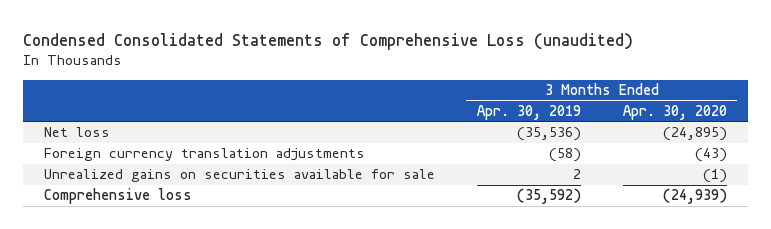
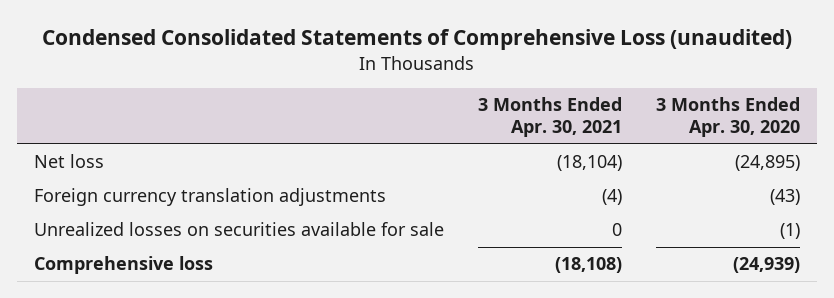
[476,104,581,120] Apr. 30, 2019 -> none
none -> [477,97,622,138] 3 Months Ended Apr. 30, 2021
[44,169,436,183] Unrealized gains on securities available for sale -> [33,222,444,237] Unrealized losses on securities available for sale

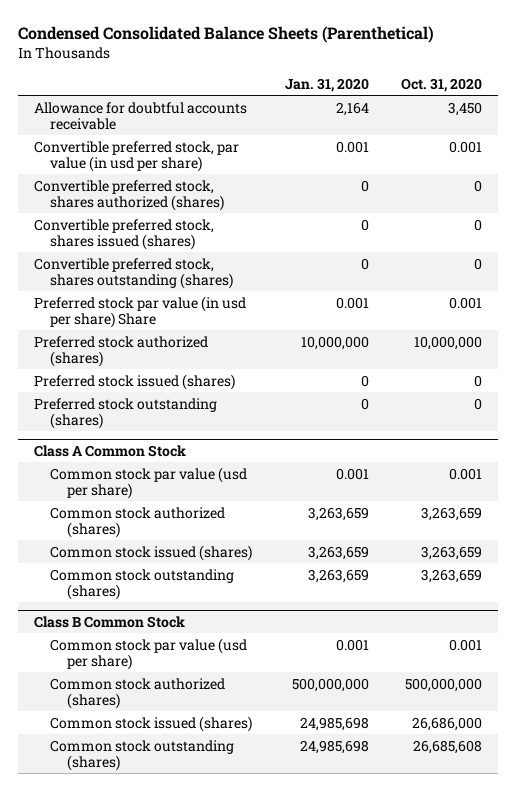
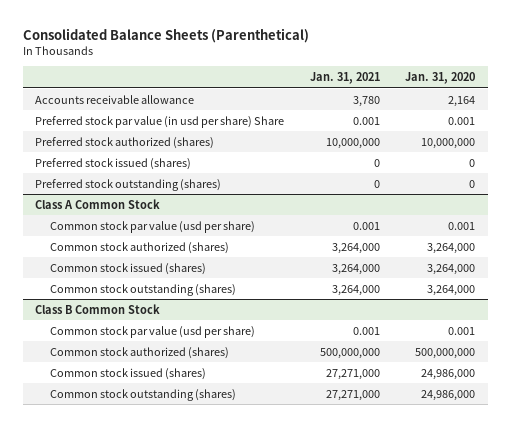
[17,26,434,44] Condensed Consolidated Balance Sheets (Parenthetical) -> [22,27,309,43] Consolidated Balance Sheets (Parenthetical)
[400,77,482,92] Oct. 31, 2020 -> none
none -> [309,71,380,84] Jan. 31, 2021
[33,140,239,172] Convertible preferred stock, par value (in usd per share) -> none
[33,179,225,211] Convertible preferred stock, shares authorized (shares) -> none
[33,218,214,250] Convertible preferred stock, shares issued (shares) -> none
[33,257,234,289] Convertible preferred stock, shares outstanding (shares) -> none
[33,101,247,130] Allowance for doubtful accounts receivable -> [35,94,195,104] Accounts receivable allowance
[307,506,369,521] 3,263,659 -> [426,242,475,254] 3,264,000
[307,545,369,560] 3,263,659 -> [426,263,475,275] 3,264,000
[307,568,369,583] 3,263,659 -> [426,284,475,296] 3,264,000
[299,716,369,731] 24,985,698 -> [420,368,475,380] 24,986,000
[299,739,369,754] 24,985,698 -> [420,389,475,401] 24,986,000

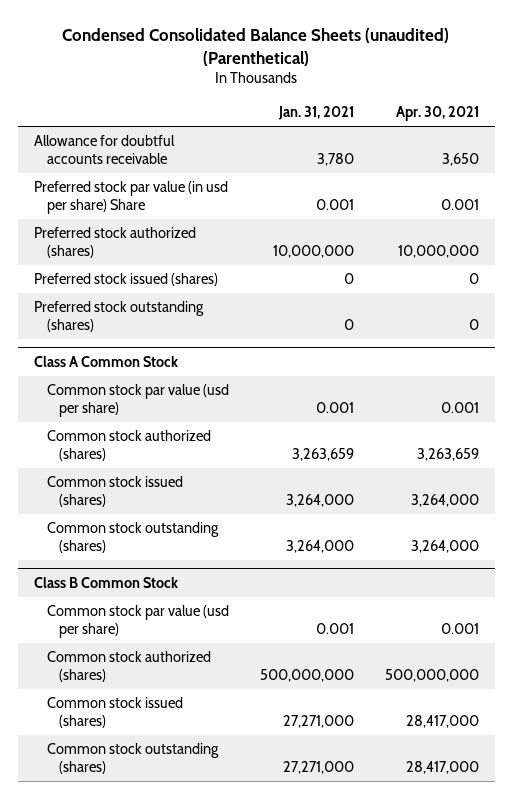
[22,27,309,43] Consolidated Balance Sheets (Parenthetical) -> [62,28,450,66] Condensed Consolidated Balance Sheets (unaudited) (Parenthetical)
[404,71,475,84] Jan. 31, 2020 -> none
none -> [396,106,480,122] Apr. 30, 2021
[35,94,195,104] Accounts receivable allowance -> [33,135,175,165] Allowance for doubtful accounts receivable
[331,242,380,254] 3,264,000 -> [291,448,354,462] 3,263,659

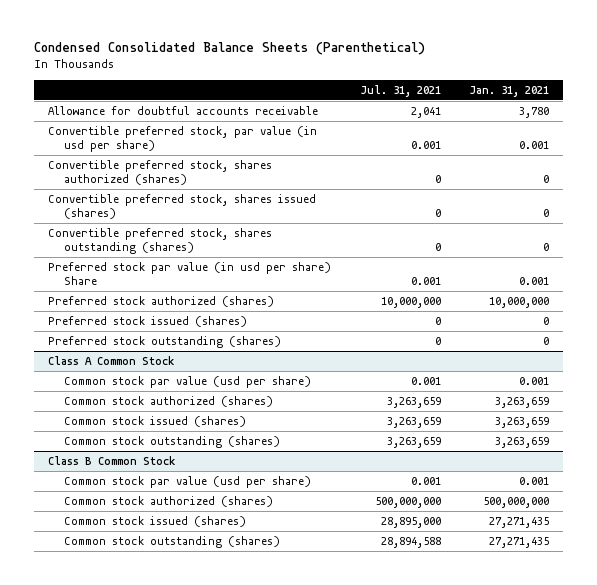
[62,28,450,66] Condensed Consolidated Balance Sheets (unaudited) (Parenthetical) -> [34,42,426,56] Condensed Consolidated Balance Sheets (Parenthetical)
[396,106,480,122] Apr. 30, 2021 -> none
none -> [359,84,441,97] Jul. 31, 2021
none -> [48,125,318,153] Convertible preferred stock, par value (in usd per share)
none -> [48,159,273,186] Convertible preferred stock, shares authorized (shares)
none -> [48,193,317,220] Convertible preferred stock, shares issued (shares)
none -> [48,227,273,255] Convertible preferred stock, shares outstanding (shares)
[285,494,354,508] 3,264,000 -> [494,416,549,428] 3,263,659
[285,540,354,554] 3,264,000 -> [494,436,549,448] 3,263,659
[282,715,354,729] 27,271,000 -> [488,516,549,528] 27,271,435
[282,761,354,775] 27,271,000 -> [488,536,549,548] 27,271,435

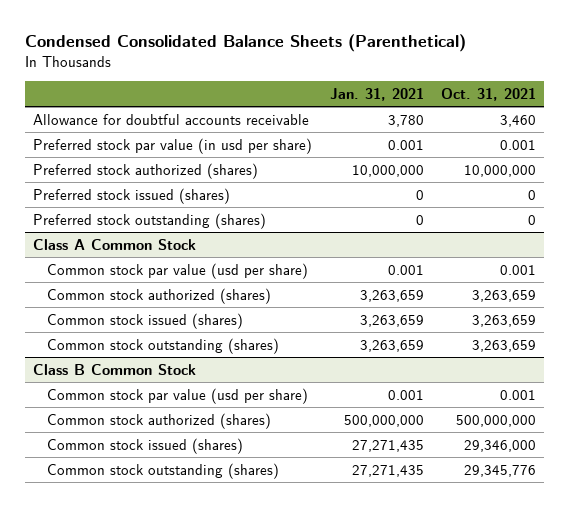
[359,84,441,97] Jul. 31, 2021 -> none
none -> [440,87,536,101] Oct. 31, 2021
[48,125,318,153] Convertible preferred stock, par value (in usd per share) -> none
[48,159,273,186] Convertible preferred stock, shares authorized (shares) -> none
[48,193,317,220] Convertible preferred stock, shares issued (shares) -> none
[48,227,273,255] Convertible preferred stock, shares outstanding (shares) -> none
[48,261,332,286] Preferred stock par value (in usd per share) Share -> [33,137,313,154] Preferred stock par value (in usd per share)

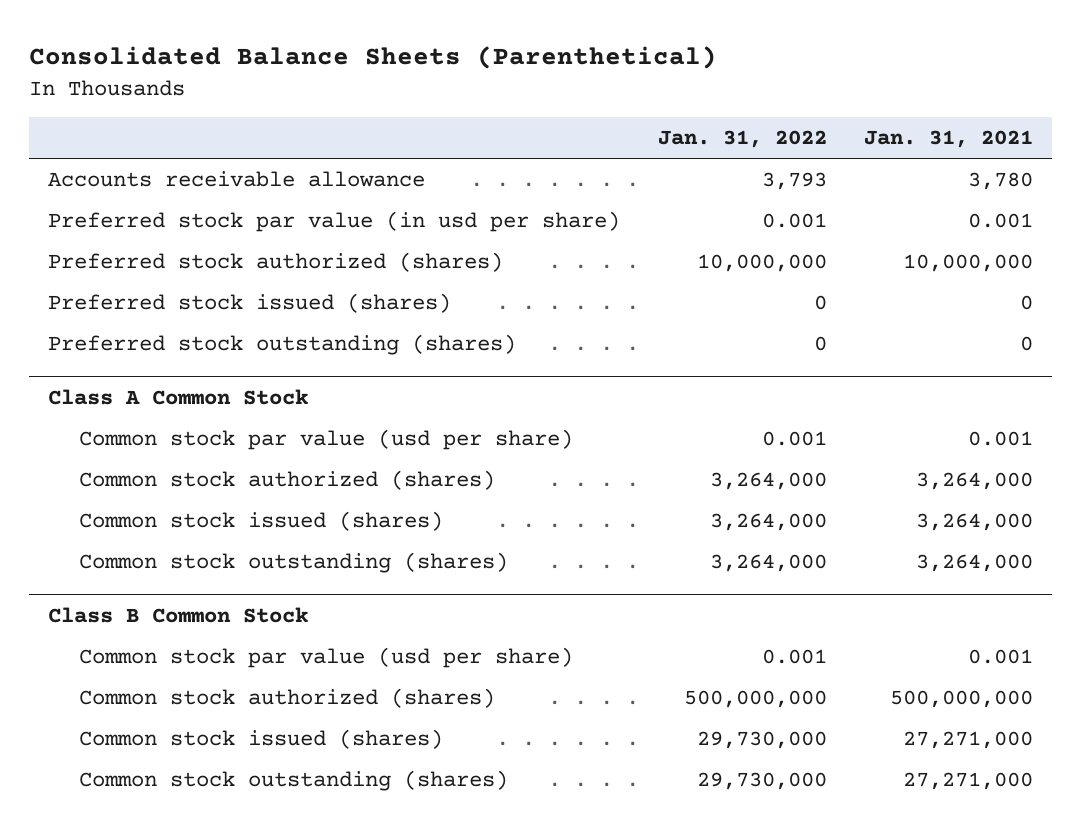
[24,34,466,53] Condensed Consolidated Balance Sheets (Parenthetical) -> [29,46,718,70] Consolidated Balance Sheets (Parenthetical)
[440,87,536,101] Oct. 31, 2021 -> none
none -> [657,130,827,149] Jan. 31, 2022
[33,113,310,125] Allowance for doubtful accounts receivable -> [48,171,426,188] Accounts receivable allowance
[359,289,424,302] 3,263,659 -> [916,472,1034,491] 3,264,000
[359,314,424,327] 3,263,659 -> [916,513,1034,532] 3,264,000
[359,339,424,352] 3,263,659 -> [916,554,1034,573] 3,264,000
[351,439,424,452] 27,271,435 -> [903,731,1034,750] 27,271,000
[351,464,424,477] 27,271,435 -> [903,772,1034,791] 27,271,000

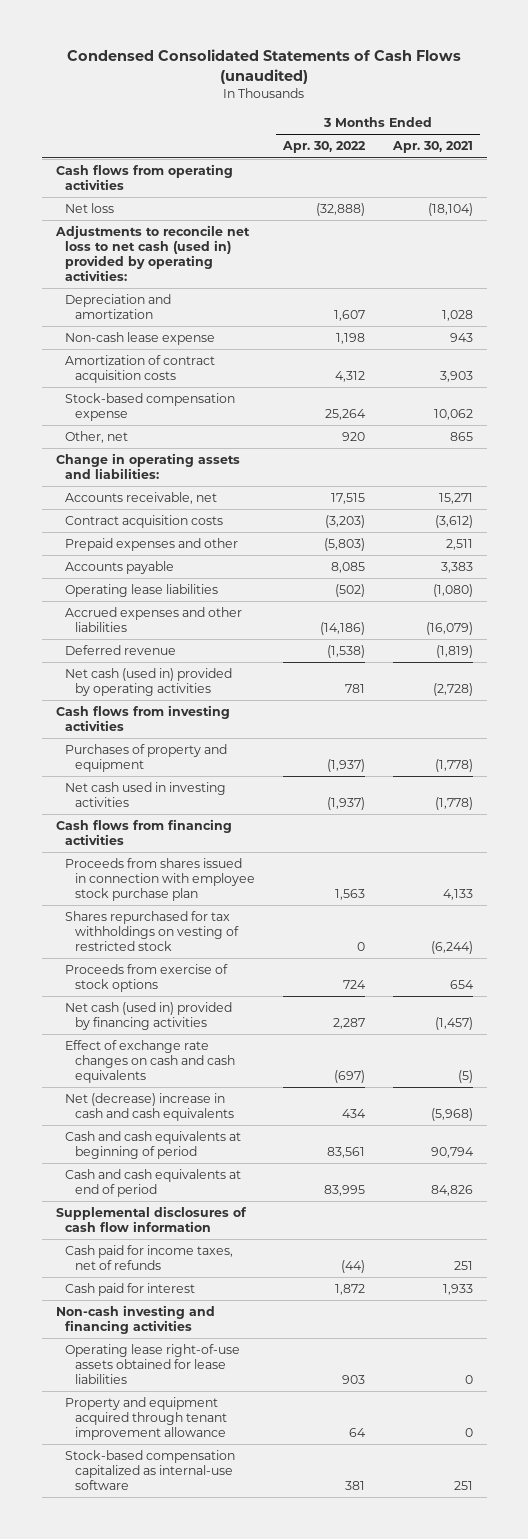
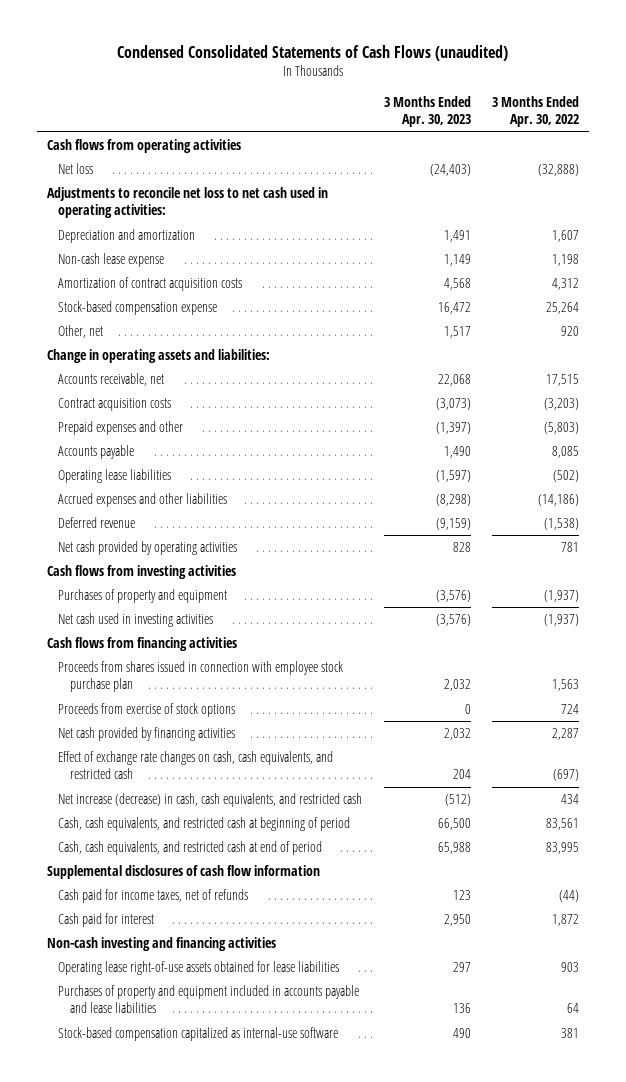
[391,141,473,154] Apr. 30, 2021 -> none
none -> [383,95,471,128] 3 Months Ended Apr. 30, 2023
[54,225,250,282] Adjustments to reconcile net loss to net cash (used in) provided by operating activities: -> [47,187,329,219] Adjustments to reconcile net loss to net cash used in operating activities:
[65,668,233,697] Net cash (used in) provided by operating activities -> [58,541,238,556] Net cash provided by operating activities
[65,911,239,952] Shares repurchased for tax withholdings on vesting of restricted stock -> none
[65,1002,233,1031] Net cash (used in) provided by financing activities -> [58,727,236,742] Net cash provided by financing activities
[65,1040,235,1084] Effect of exchange rate changes on cash and cash equivalents -> [58,751,334,780] Effect of exchange rate changes on cash, cash equivalents, and restricted cash
[65,1093,234,1122] Net (decrease) increase in cash and cash equivalents -> [58,793,363,808] Net increase (decrease) in cash, cash equivalents, and restricted cash
[65,1131,242,1160] Cash and cash equivalents at beginning of period -> [58,817,351,832] Cash, cash equivalents, and restricted cash at beginning of period
[65,1169,242,1198] Cash and cash equivalents at end of period -> [58,841,323,856] Cash, cash equivalents, and restricted cash at end of period
[65,1397,227,1441] Property and equipment acquired through tenant improvement allowance -> none
none -> [58,985,360,1014] Purchases of property and equipment included in accounts payable and lease liabilities

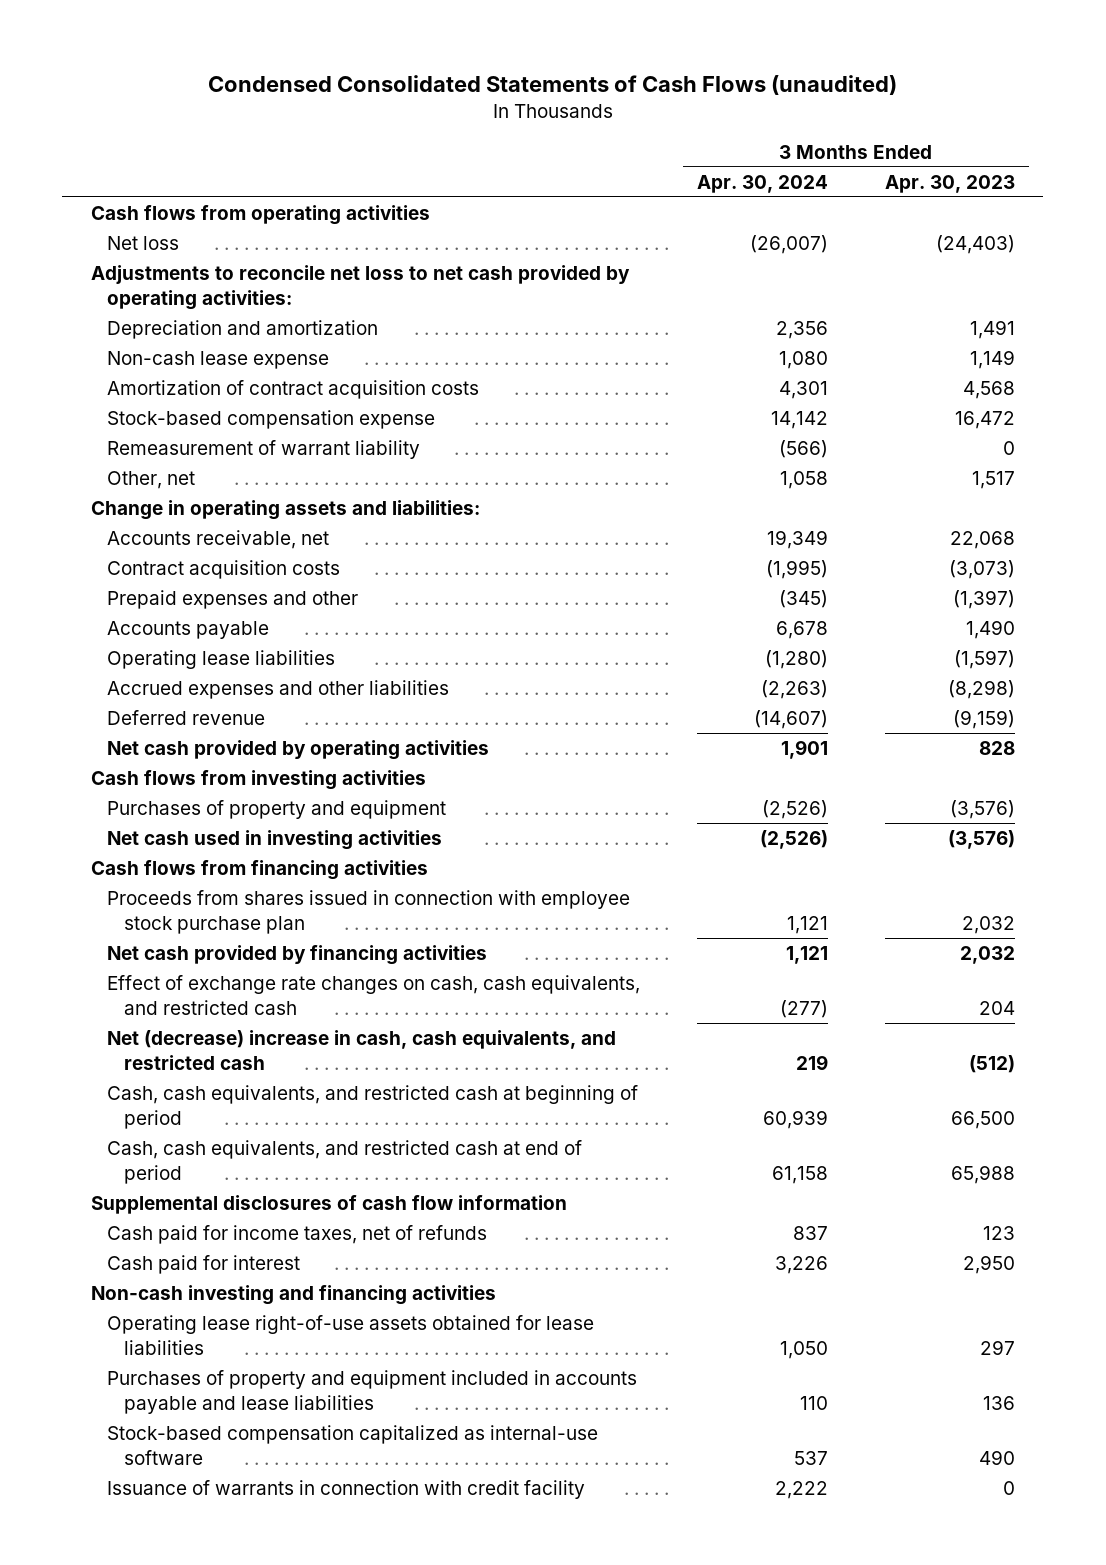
[491,95,579,128] 3 Months Ended Apr. 30, 2022 -> none
none -> [697,174,829,193] Apr. 30, 2024
[47,187,329,219] Adjustments to reconcile net loss to net cash used in operating activities: -> [90,264,630,310] Adjustments to reconcile net loss to net cash provided by operating activities:
none -> [107,439,421,459] Remeasurement of warrant liability
[58,703,236,718] Proceeds from exercise of stock options -> none
[58,793,363,808] Net increase (decrease) in cash, cash equivalents, and restricted cash -> [107,1029,617,1070] Net (decrease) increase in cash, cash equivalents, and restricted cash
none -> [107,1479,586,1499] Issuance of warrants in connection with credit facility

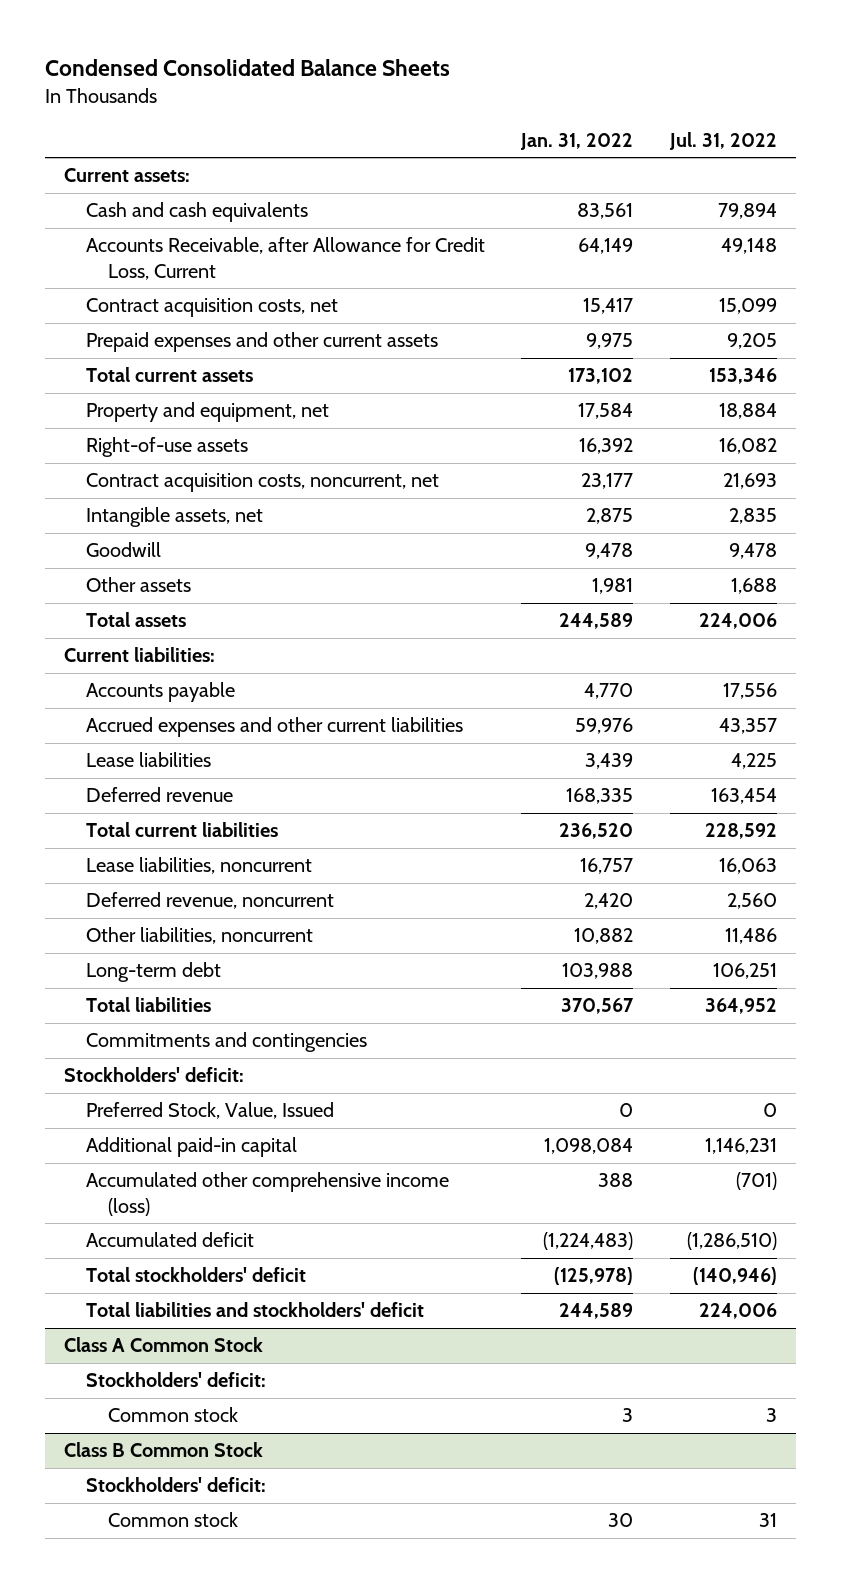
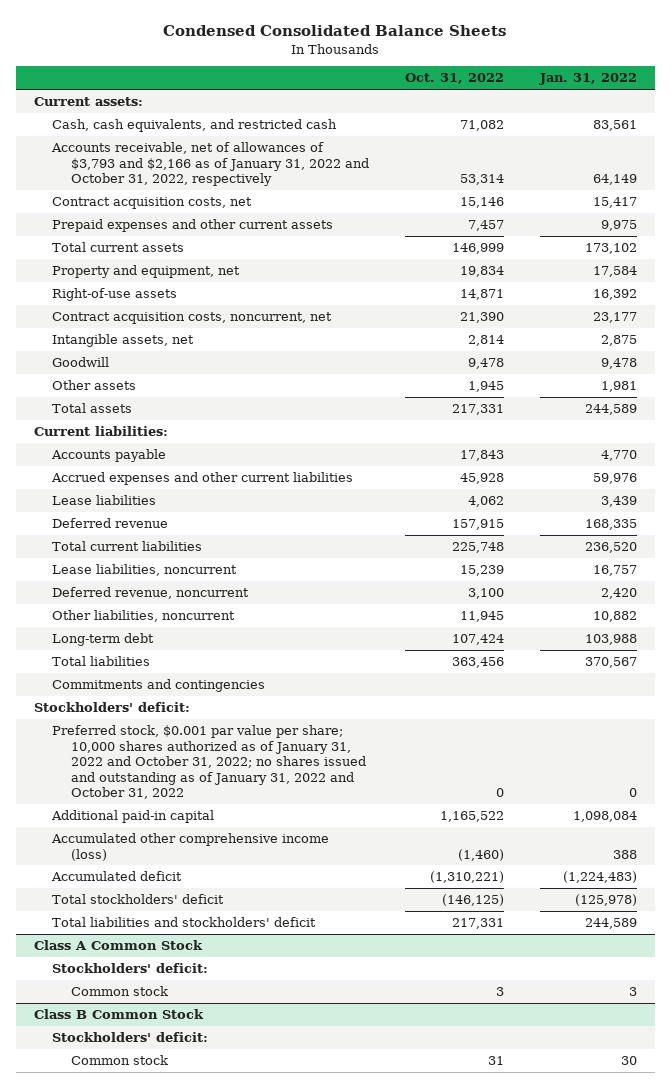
[669,131,778,150] Jul. 31, 2022 -> none
none -> [404,73,504,85] Oct. 31, 2022
[85,202,308,223] Cash and cash equivalents -> [52,119,338,133] Cash, cash equivalents, and restricted cash
[85,237,485,280] Accounts Receivable, after Allowance for Credit Loss, Current -> [51,142,369,187] Accounts receivable, net of allowances of $3,793 and $2,166 as of January 31, 2022 and October 31, 2022, respectively
[85,1102,334,1120] Preferred Stock, Value, Issued -> [52,725,366,800] Preferred stock, $0.001 par value per share; 10,000 shares authorized as of January 31, 2022 and October 31, 2022; no shares issued and outstanding as of January 31, 2022 and October 31, 2022

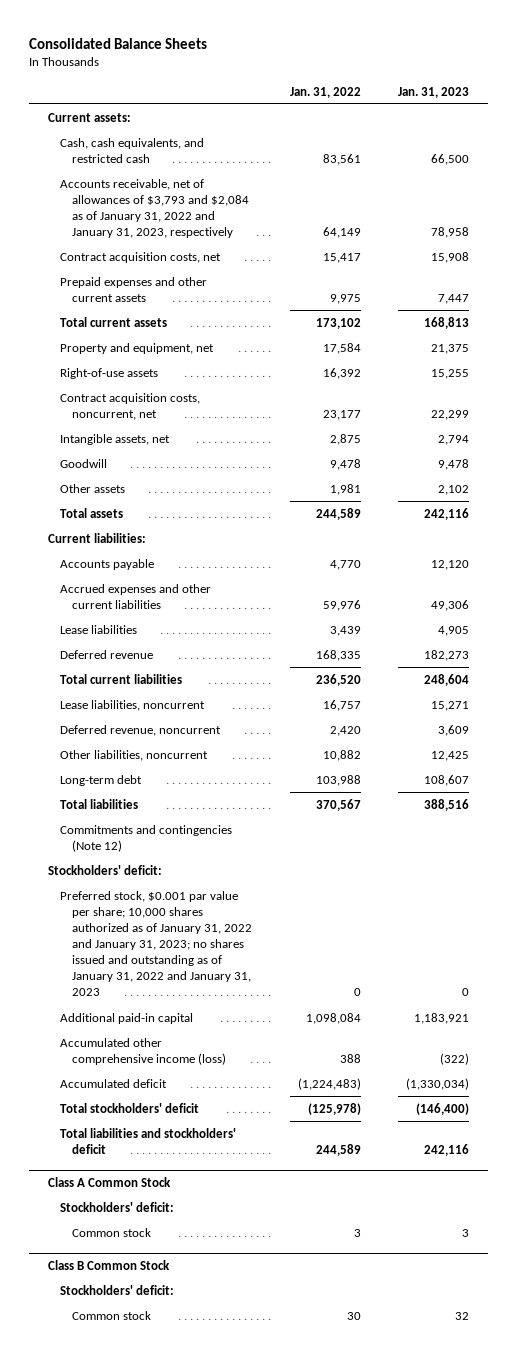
[163,25,507,37] Condensed Consolidated Balance Sheets -> [29,38,208,50] Consolidated Balance Sheets
[404,73,504,85] Oct. 31, 2022 -> none
none -> [398,86,470,98] Jan. 31, 2023
[51,142,369,187] Accounts receivable, net of allowances of $3,793 and $2,166 as of January 31, 2022 and October 31, 2022, respectively -> [59,178,249,238] Accounts receivable, net of allowances of $3,793 and $2,084 as of January 31, 2022 and January 31, 2023, respectively
[52,679,266,693] Commitments and contingencies -> [59,824,232,852] Commitments and contingencies (Note 12)
[52,725,366,800] Preferred stock, $0.001 par value per share; 10,000 shares authorized as of January 31, 2022 and October 31, 2022; no shares issued and outstanding as of January 31, 2022 and October 31, 2022 -> [59,890,252,997] Preferred stock, $0.001 par value per share; 10,000 shares authorized as of January 31, 2022 and January 31, 2023; no shares issued and outstanding as of January 31, 2022 and January 31, 2023

